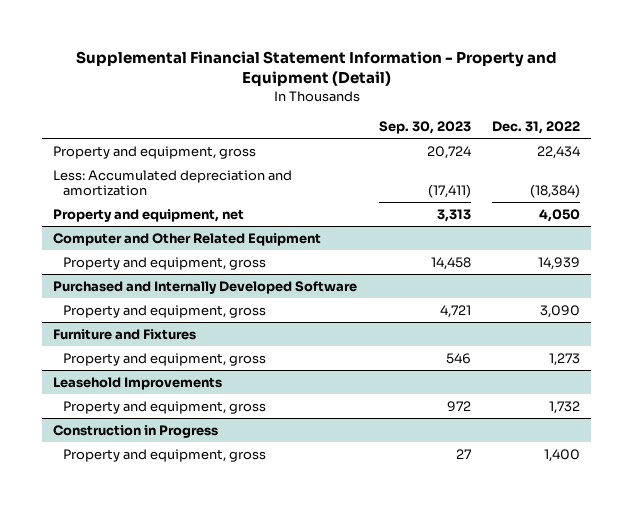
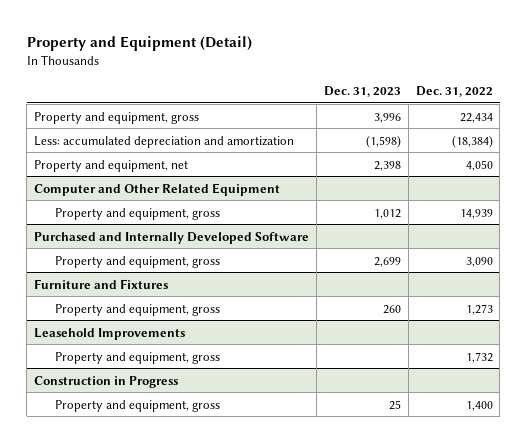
[75,50,557,87] Supplemental Financial Statement Information - Property and Equipment (Detail) -> [26,36,252,52] Property and Equipment (Detail)
[378,120,471,134] Sep. 30, 2023 -> none
none -> [323,85,401,97] Dec. 31, 2023
[52,169,292,197] Less: Accumulated depreciation and amortization -> [34,135,295,148] Less: accumulated depreciation and amortization

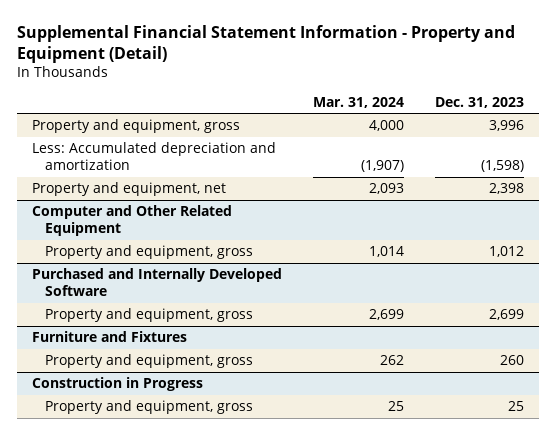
[26,36,252,52] Property and Equipment (Detail) -> [17,24,516,63] Supplemental Financial Statement Information - Property and Equipment (Detail)
[415,85,493,97] Dec. 31, 2022 -> none
none -> [312,96,404,108] Mar. 31, 2024
[34,135,295,148] Less: accumulated depreciation and amortization -> [32,142,277,171] Less: Accumulated depreciation and amortization
[34,327,186,340] Leasehold Improvements -> none
[54,351,220,364] Property and equipment, gross -> none

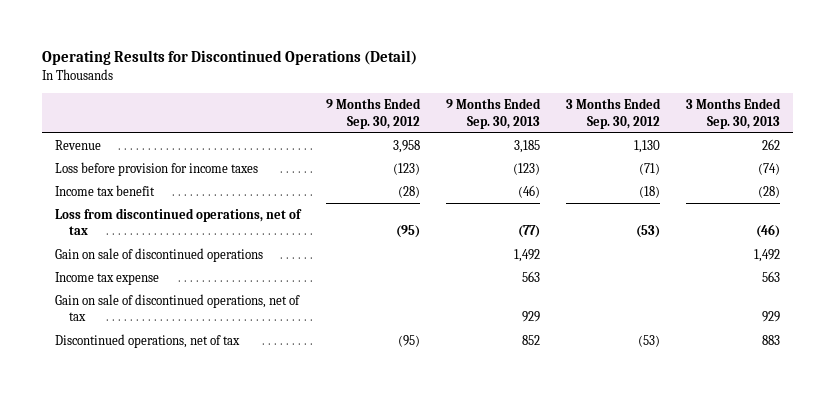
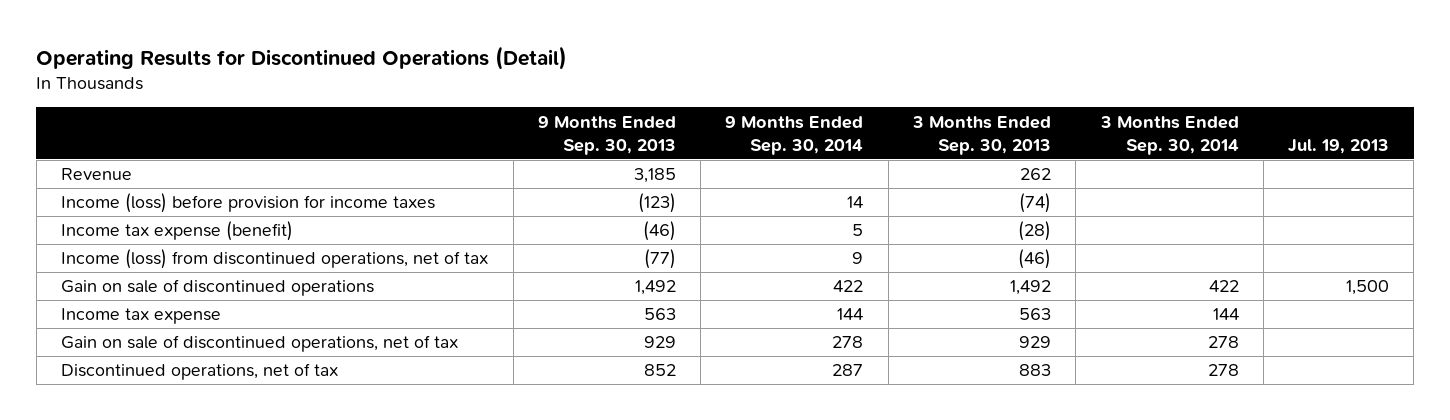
[326,98,422,129] 9 Months Ended Sep. 30, 2012 -> none
[566,98,662,129] 3 Months Ended Sep. 30, 2012 -> none
none -> [725,115,864,155] 9 Months Ended Sep. 30, 2014
none -> [1099,115,1239,155] 3 Months Ended Sep. 30, 2014
none -> [1288,138,1390,154] Jul. 19, 2013
[55,161,259,176] Loss before provision for income taxes -> [61,193,436,214] Income (loss) before provision for income taxes
[55,184,156,196] Income tax benefit -> [61,221,294,242] Income tax expense (benefit)
[55,207,303,236] Loss from discontinued operations, net of tax -> [61,249,489,270] Income (loss) from discontinued operations, net of tax

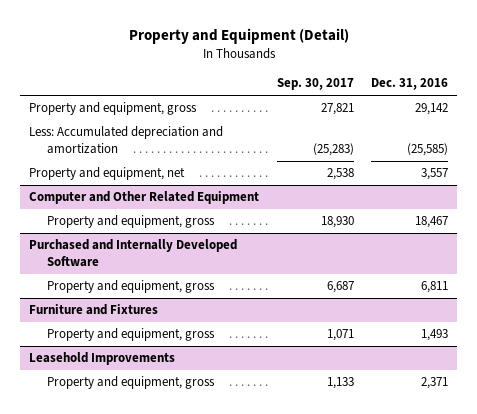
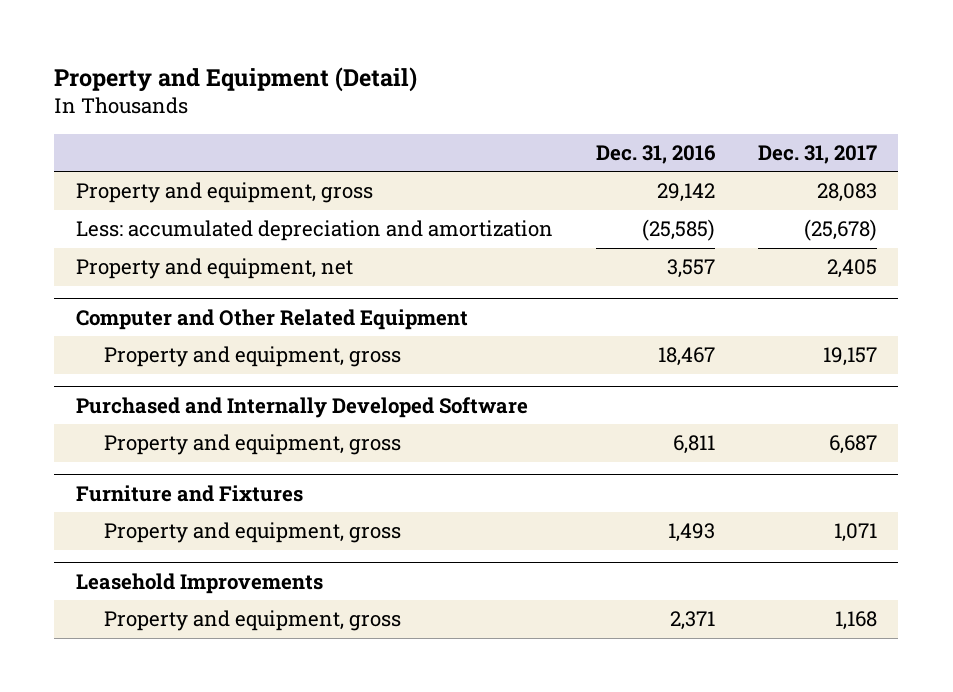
[276,78,354,91] Sep. 30, 2017 -> none
none -> [757,144,877,164] Dec. 31, 2017
[28,126,223,154] Less: Accumulated depreciation and amortization -> [75,220,553,242] Less: accumulated depreciation and amortization

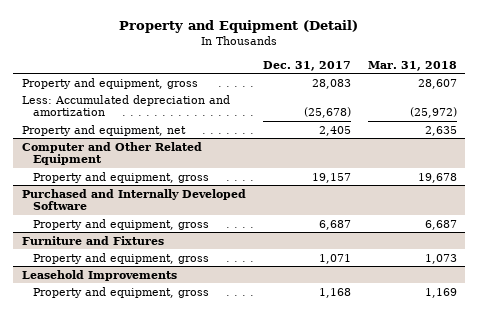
[595,144,716,164] Dec. 31, 2016 -> none
none -> [367,60,457,71] Mar. 31, 2018
[75,220,553,242] Less: accumulated depreciation and amortization -> [21,94,230,117] Less: Accumulated depreciation and amortization

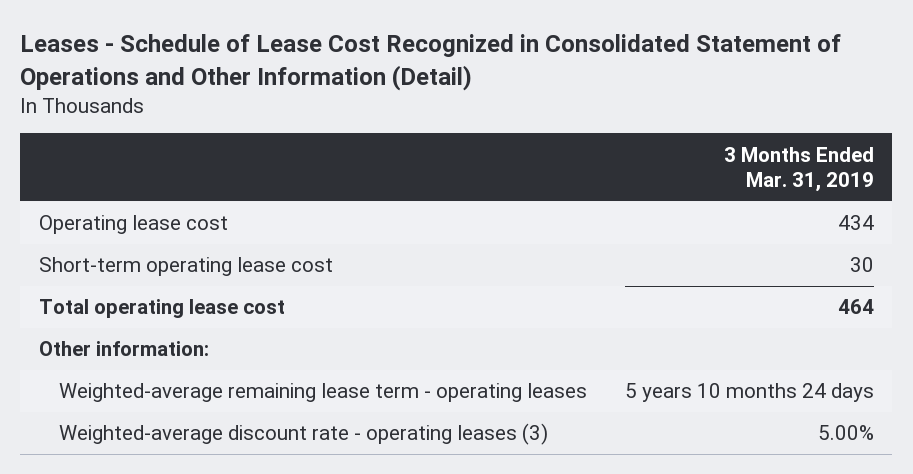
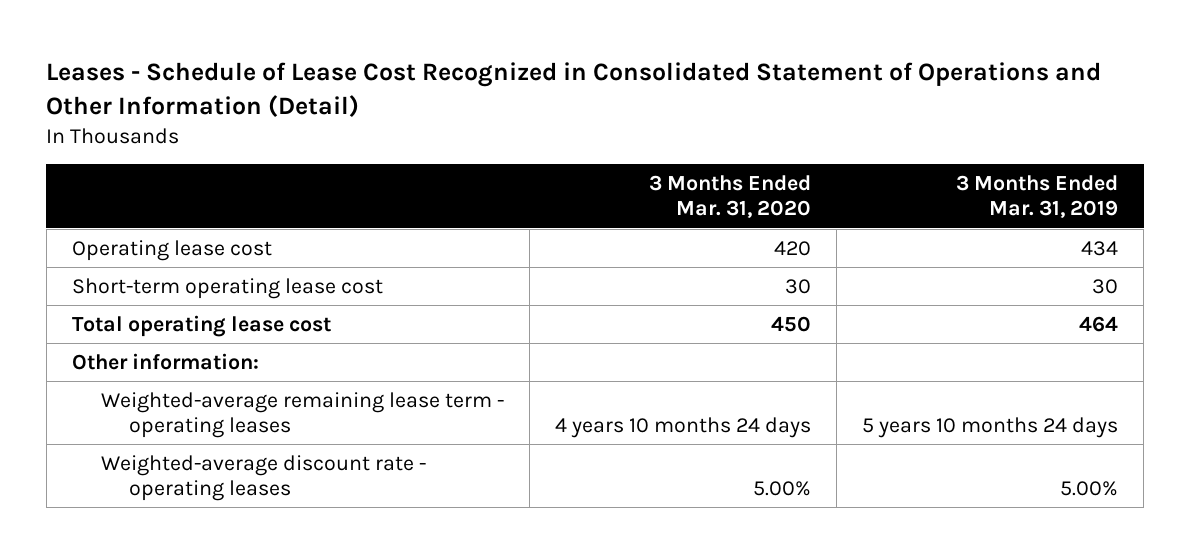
none -> [648,175,811,219] 3 Months Ended Mar. 31, 2020
[58,423,548,446] Weighted-average discount rate - operating leases (3) -> [100,454,426,502] Weighted-average discount rate - operating leases

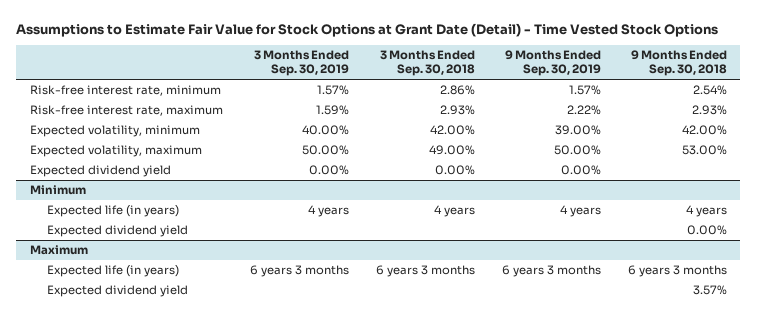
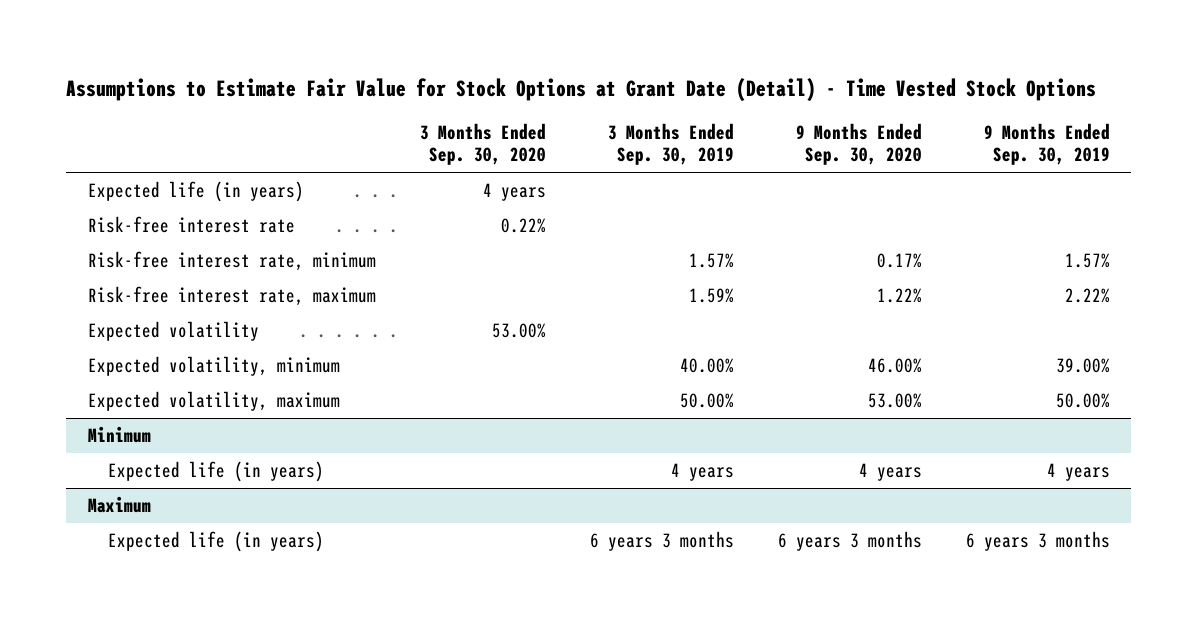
[379,50,475,77] 3 Months Ended Sep. 30, 2018 -> none
[630,50,727,77] 9 Months Ended Sep. 30, 2018 -> none
none -> [419,122,546,166] 3 Months Ended Sep. 30, 2020
none -> [795,122,922,166] 9 Months Ended Sep. 30, 2020
none -> [87,181,304,203] Expected life (in years)
none -> [87,216,295,234] Risk-free interest rate
none -> [87,321,259,342] Expected volatility
[29,164,171,177] Expected dividend yield -> none
[47,224,189,237] Expected dividend yield -> none
[47,284,189,297] Expected dividend yield -> none

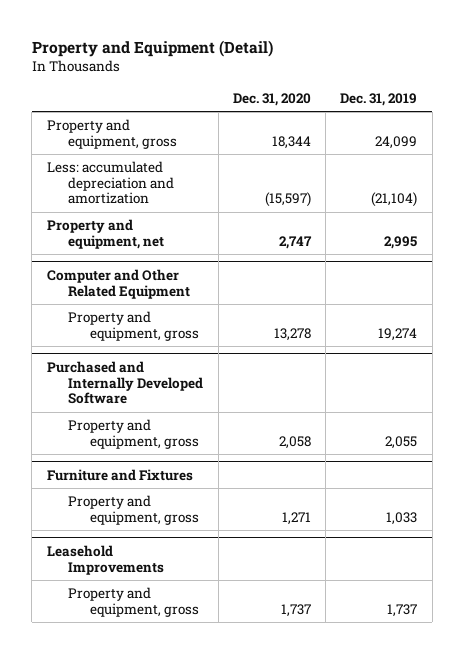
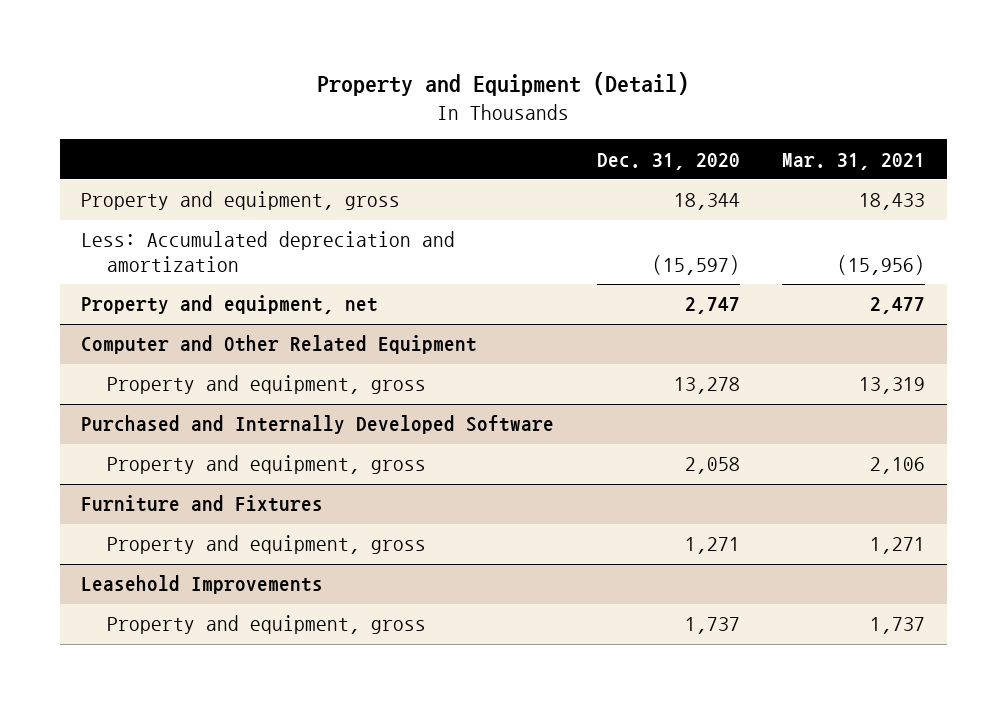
[340,92,418,106] Dec. 31, 2019 -> none
none -> [782,152,926,170] Mar. 31, 2021
[46,161,175,205] Less: accumulated depreciation and amortization -> [81,231,456,272] Less: Accumulated depreciation and amortization

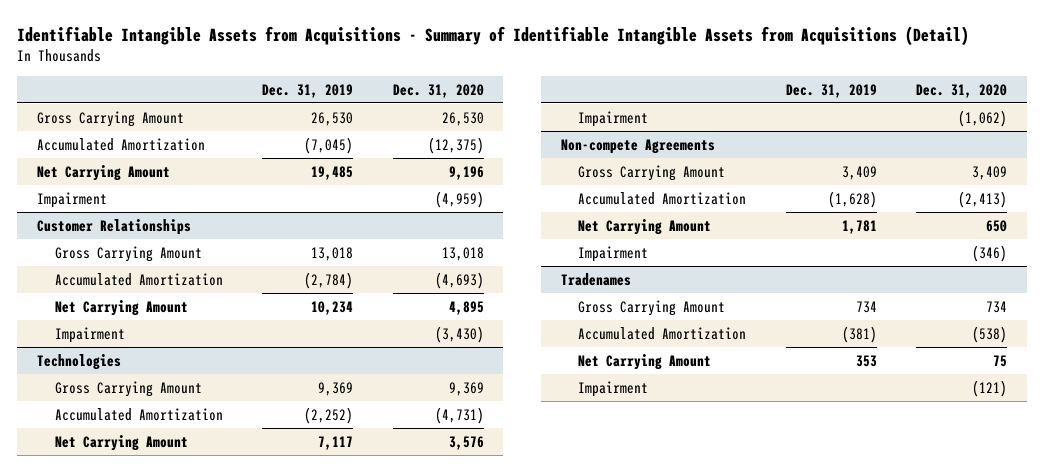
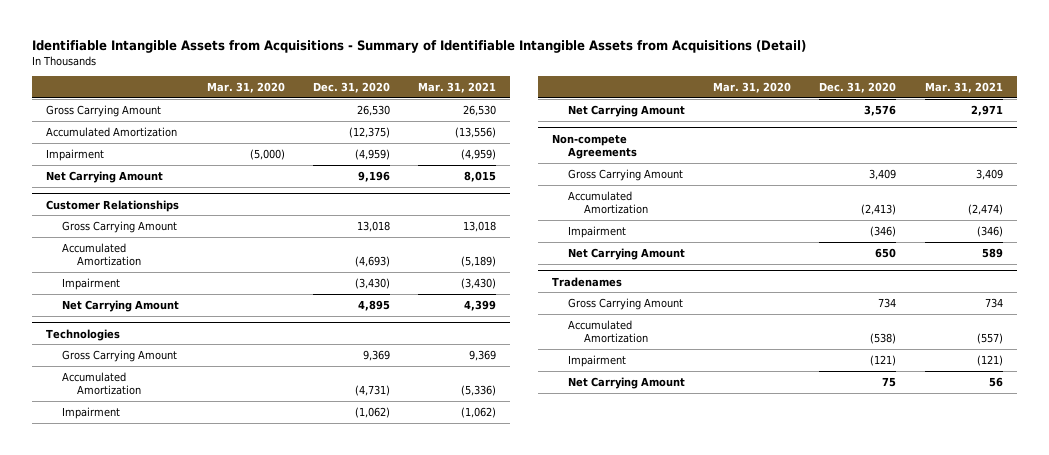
[262,83,354,98] Dec. 31, 2019 -> none
none -> [207,81,286,93] Mar. 31, 2020
none -> [418,81,497,93] Mar. 31, 2021
[37,164,171,181] Net Carrying Amount -> [46,170,164,183] Net Carrying Amount
[54,299,188,316] Net Carrying Amount -> [61,299,179,312] Net Carrying Amount
[54,434,188,451] Net Carrying Amount -> [568,104,686,117] Net Carrying Amount
[578,218,712,235] Net Carrying Amount -> [568,247,686,260] Net Carrying Amount
[578,353,712,370] Net Carrying Amount -> [568,376,686,389] Net Carrying Amount

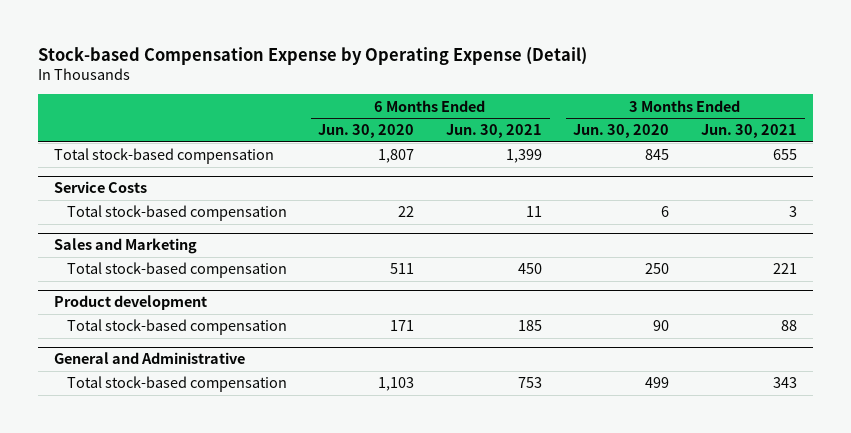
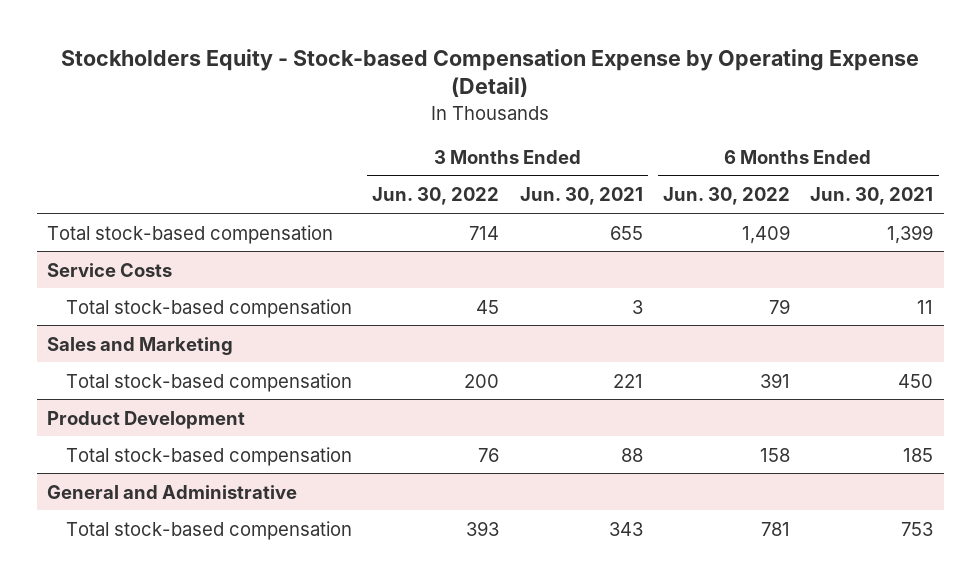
[38,46,588,65] Stock-based Compensation Expense by Operating Expense (Detail) -> [61,48,920,98] Stockholders Equity - Stock-based Compensation Expense by Operating Expense (Detail)
[318,124,415,139] Jun. 30, 2020 -> none
[573,124,670,139] Jun. 30, 2020 -> none
none -> [372,187,500,206] Jun. 30, 2022
none -> [663,187,791,206] Jun. 30, 2022
[53,295,207,311] Product development -> [46,410,245,429] Product Development

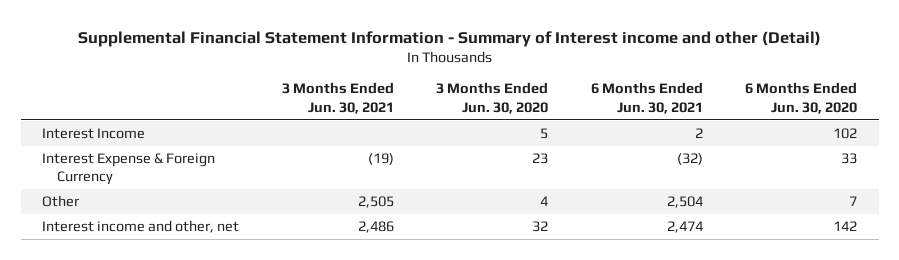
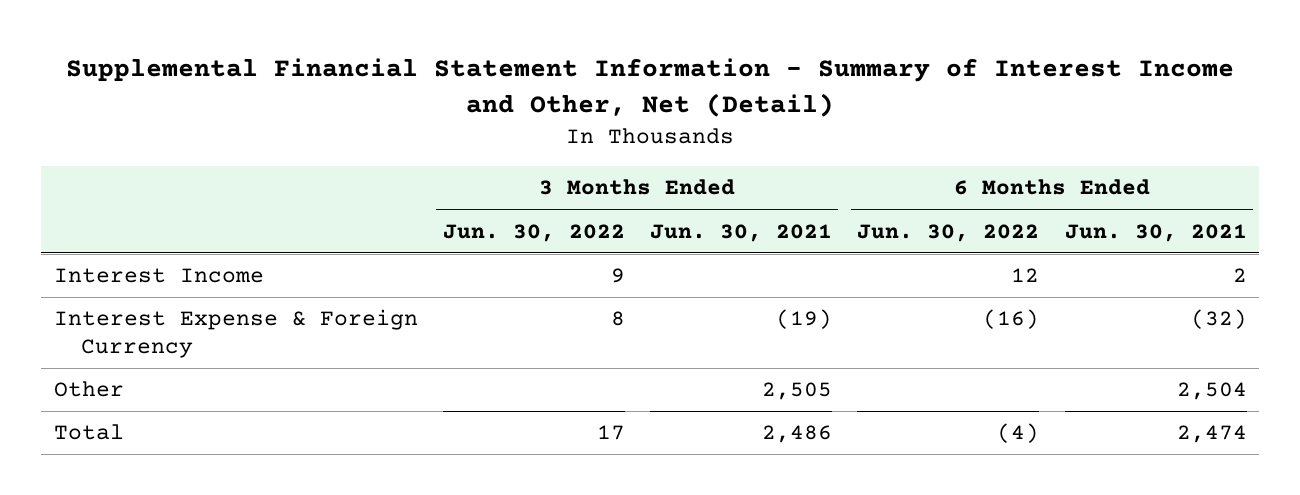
[77,31,821,48] Supplemental Financial Statement Information - Summary of Interest income and other (Detail) -> [66,58,1235,118] Supplemental Financial Statement Information - Summary of Interest Income and Other, Net (Detail)
[436,82,549,114] 3 Months Ended Jun. 30, 2020 -> none
[745,82,858,114] 6 Months Ended Jun. 30, 2020 -> none
none -> [442,223,625,242] Jun. 30, 2022
none -> [857,223,1040,242] Jun. 30, 2022
[42,219,240,233] Interest income and other, net -> [53,424,124,441] Total

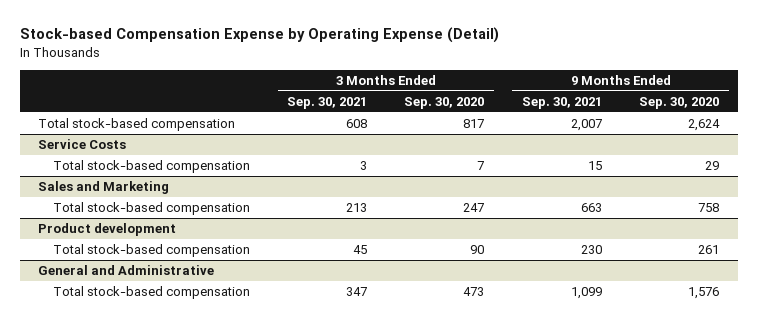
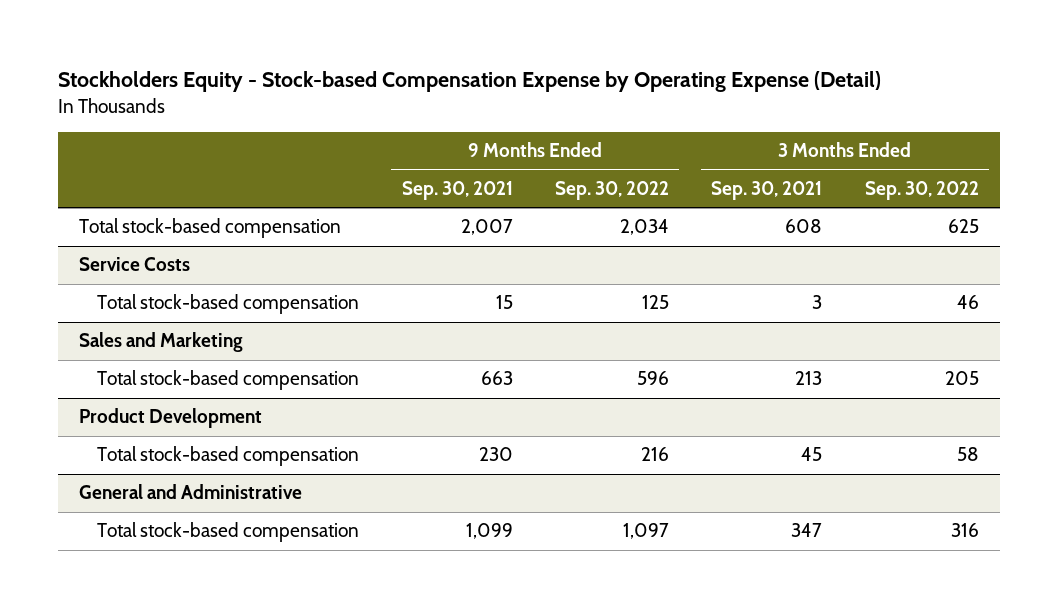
[19,27,499,44] Stock-based Compensation Expense by Operating Expense (Detail) -> [58,71,882,93] Stockholders Equity - Stock-based Compensation Expense by Operating Expense (Detail)
[404,96,485,109] Sep. 30, 2020 -> none
[639,96,720,109] Sep. 30, 2020 -> none
none -> [554,180,669,200] Sep. 30, 2022
none -> [864,180,979,200] Sep. 30, 2022
[38,223,177,237] Product development -> [79,408,263,429] Product Development

